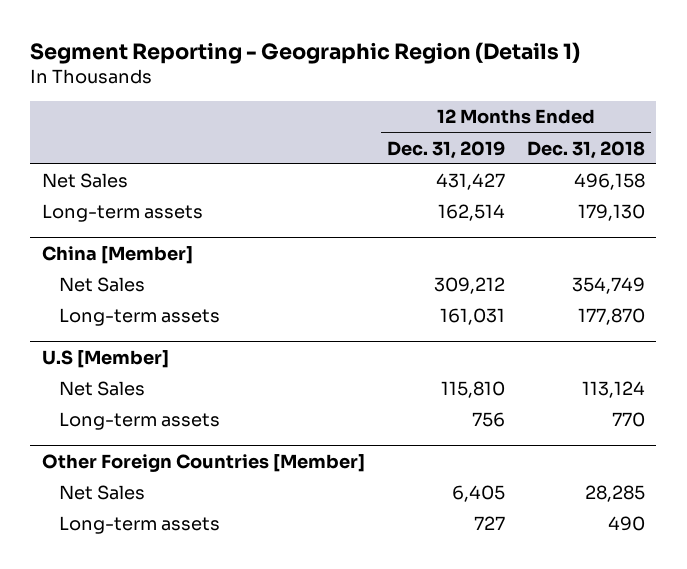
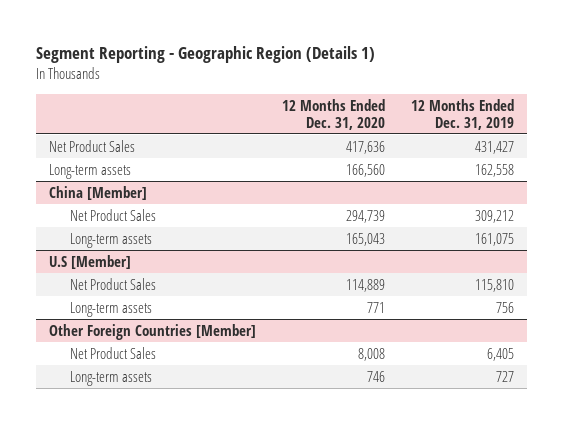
[527,140,646,159] Dec. 31, 2018 -> none
none -> [281,98,385,130] 12 Months Ended Dec. 31, 2020
[41,173,128,189] Net Sales -> [49,139,136,152] Net Product Sales
[437,204,505,222] 162,514 -> [474,163,514,177] 162,558
[58,277,145,293] Net Sales -> [70,208,157,221] Net Product Sales
[439,308,505,326] 161,031 -> [474,232,514,246] 161,075
[58,381,145,397] Net Sales -> [70,277,157,290] Net Product Sales
[58,485,145,501] Net Sales -> [70,346,157,359] Net Product Sales

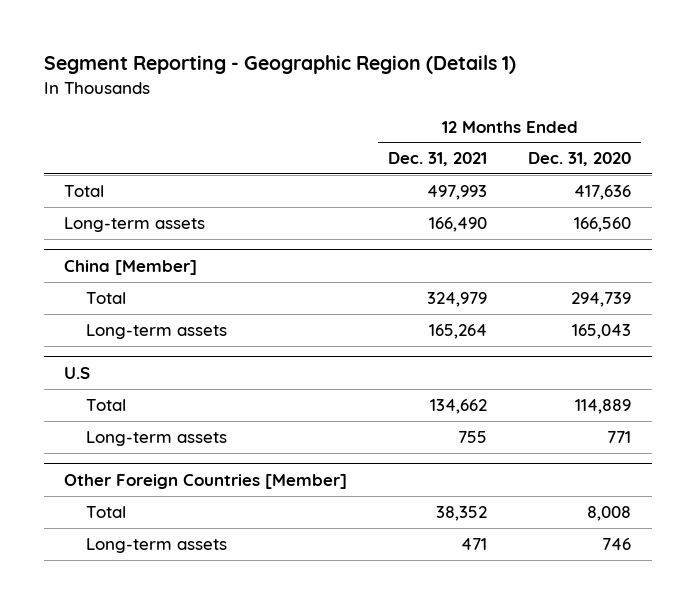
[410,98,514,130] 12 Months Ended Dec. 31, 2019 -> none
none -> [388,152,488,167] Dec. 31, 2021
[49,139,136,152] Net Product Sales -> [64,184,105,197] Total
[70,208,157,221] Net Product Sales -> [86,291,127,304] Total
[49,254,132,269] U.S [Member] -> [64,366,91,379] U.S
[70,277,157,290] Net Product Sales -> [86,398,127,411] Total
[70,346,157,359] Net Product Sales -> [86,505,127,518] Total

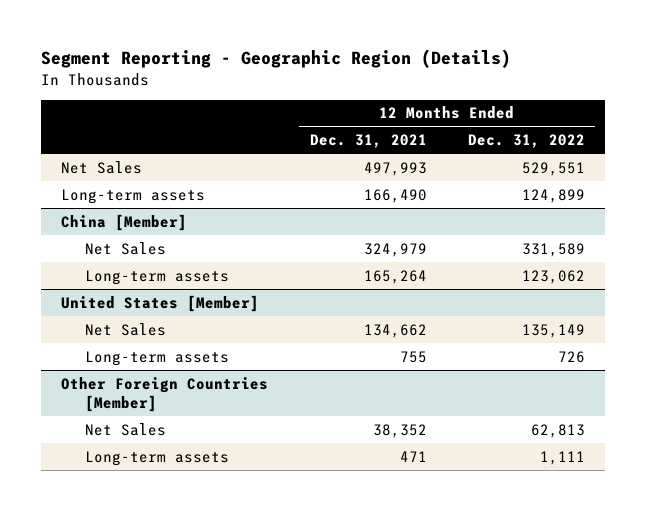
[43,55,516,75] Segment Reporting - Geographic Region (Details 1) -> [40,49,511,69] Segment Reporting - Geographic Region (Details)
[528,152,632,167] Dec. 31, 2020 -> none
none -> [467,134,585,149] Dec. 31, 2022
[64,184,105,197] Total -> [61,160,143,174] Net Sales
[86,291,127,304] Total -> [84,241,166,255] Net Sales
[64,366,91,379] U.S -> [61,294,260,312] United States [Member]
[86,398,127,411] Total -> [84,322,166,336] Net Sales
[86,505,127,518] Total -> [84,422,166,436] Net Sales

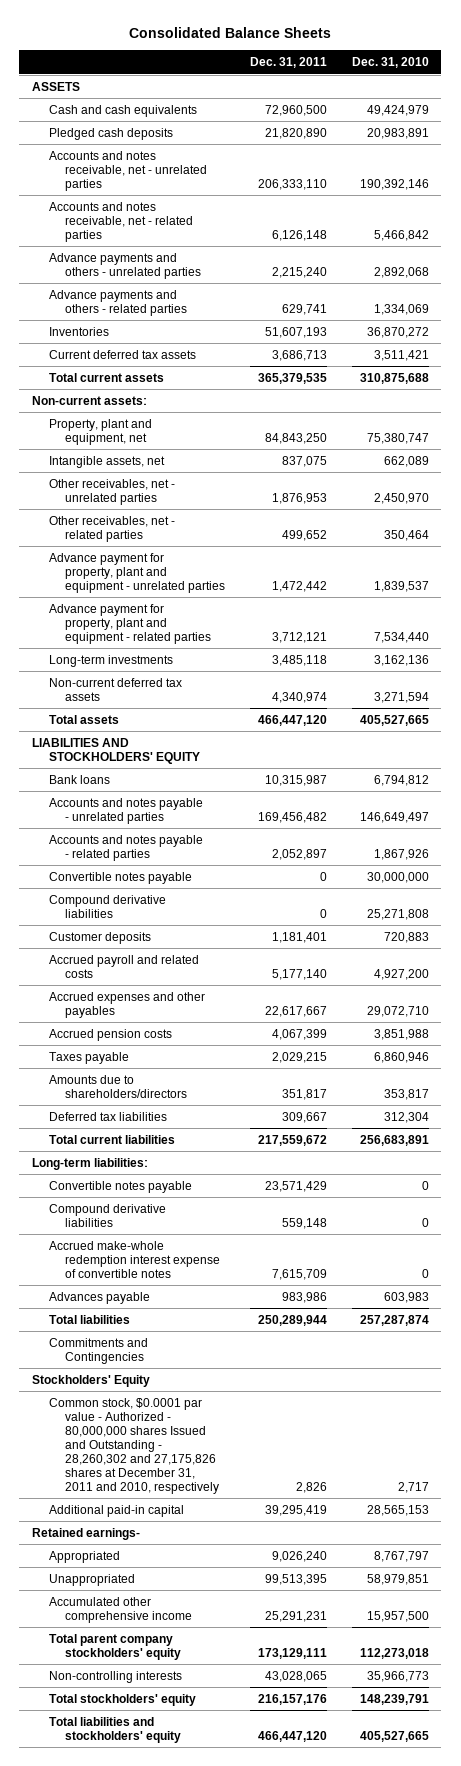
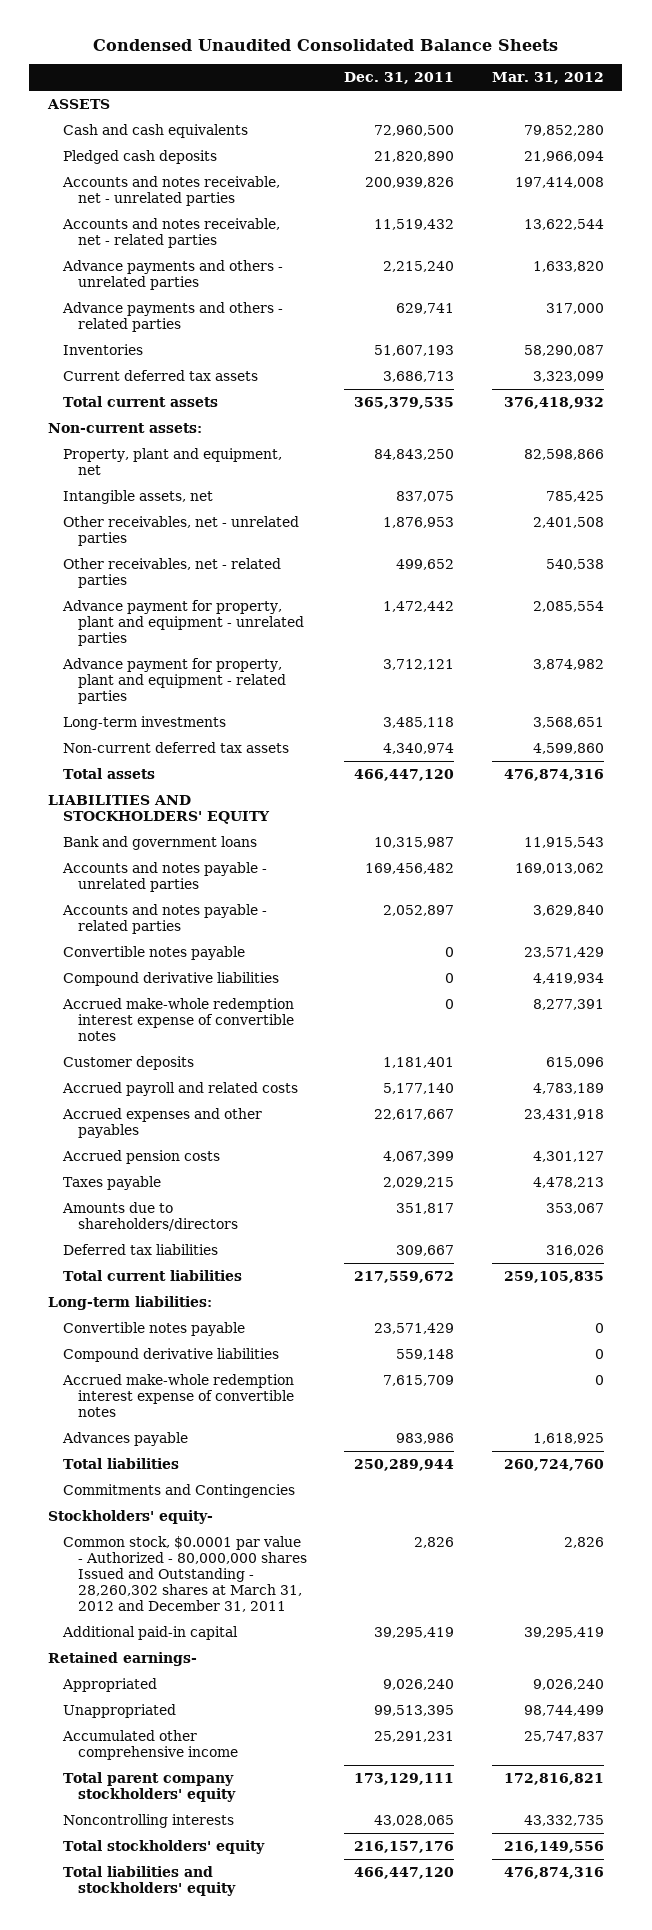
[129,27,332,39] Consolidated Balance Sheets -> [92,38,558,51] Condensed Unaudited Consolidated Balance Sheets
[351,57,429,69] Dec. 31, 2010 -> none
none -> [491,72,604,85] Mar. 31, 2012
[258,178,328,190] 206,333,110 -> [365,176,455,188] 200,939,826
[272,229,328,241] 6,126,148 -> [374,218,455,230] 11,519,432
[48,774,110,784] Bank loans -> [62,835,257,850] Bank and government loans
none -> [61,997,294,1042] Accrued make-whole redemption interest expense of convertible notes
[31,1374,150,1387] Stockholders' Equity -> [48,1509,214,1524] Stockholders' equity-
[48,1397,220,1494] Common stock, $0.0001 par value - Authorized - 80,000,000 shares Issued and Outstanding - 28,260,302 and 27,175,826 shares at December 31, 2011 and 2010, respectively -> [62,1535,307,1613] Common stock, $0.0001 par value - Authorized - 80,000,000 shares Issued and Outstanding - 28,260,302 shares at March 31, 2012 and December 31, 2011
[48,1670,182,1683] Non-controlling interests -> [62,1813,234,1828] Noncontrolling interests

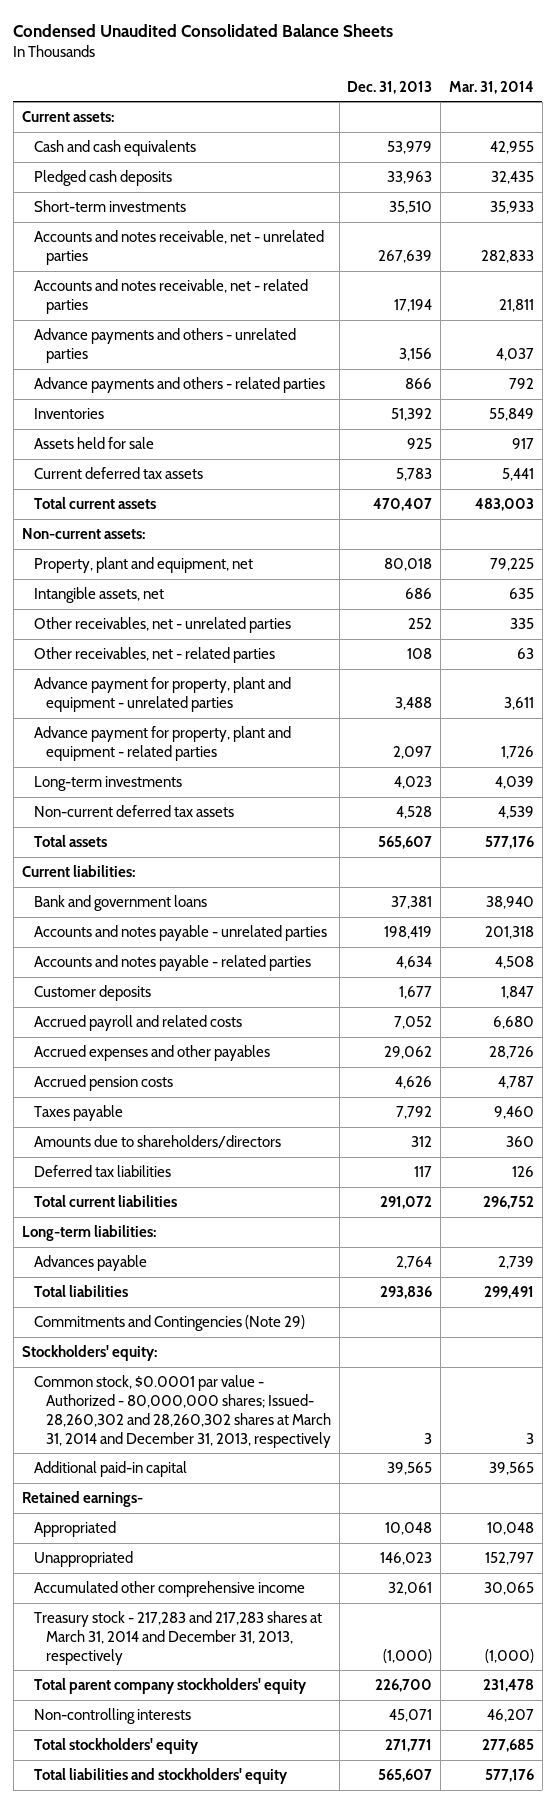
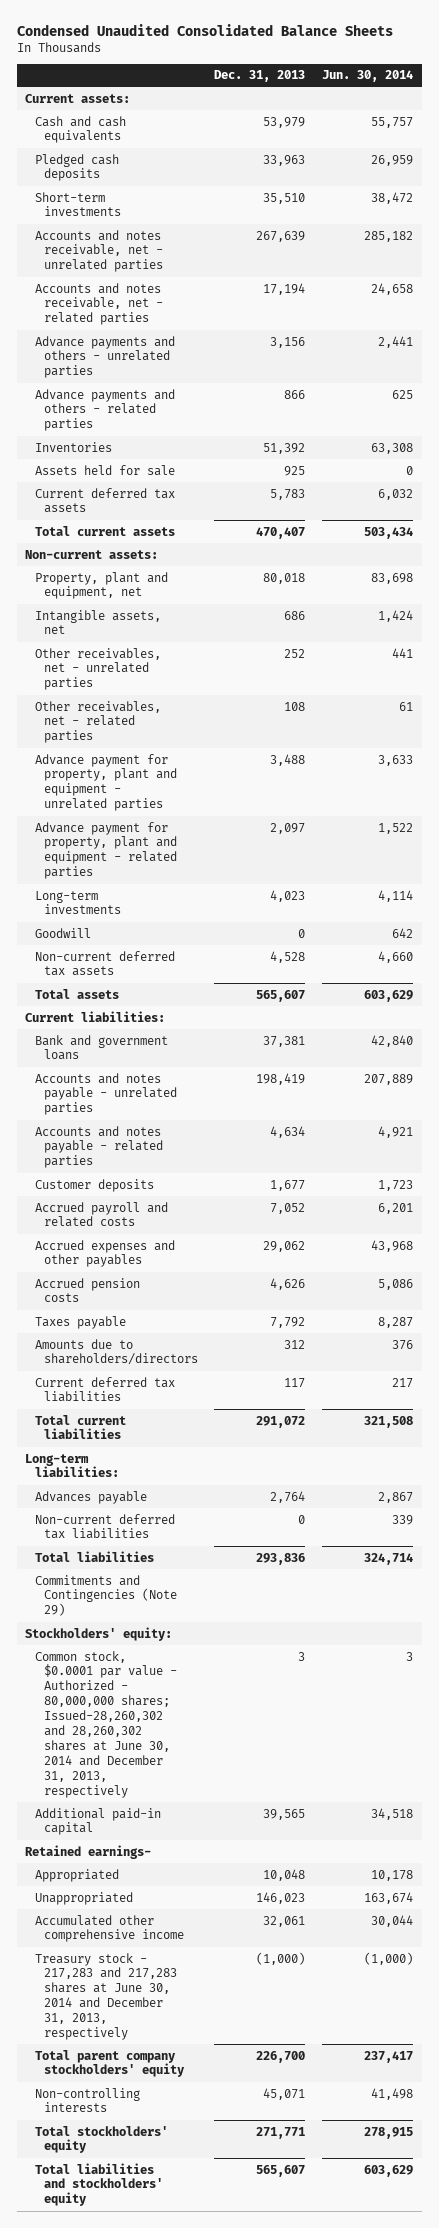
[448,80,534,94] Mar. 31, 2014 -> none
none -> [322,70,414,83] Jun. 30, 2014
none -> [34,927,91,938] Goodwill
[33,1165,171,1178] Deferred tax liabilities -> [34,1376,175,1403] Current deferred tax liabilities
none -> [34,1513,175,1540] Non-current deferred tax liabilities
[33,1375,331,1448] Common stock, $0.0001 par value - Authorized - 80,000,000 shares; Issued- 28,260,302 and 28,260,302 shares at March 31, 2014 and December 31, 2013, respectively -> [34,1650,177,1798] Common stock, $0.0001 par value - Authorized - 80,000,000 shares; Issued-28,260,302 and 28,260,302 shares at June 30, 2014 and December 31, 2013, respectively
[33,1611,322,1665] Treasury stock - 217,283 and 217,283 shares at March 31, 2014 and December 31, 2013, respectively -> [34,1952,177,2041] Treasury stock - 217,283 and 217,283 shares at June 30, 2014 and December 31, 2013, respectively

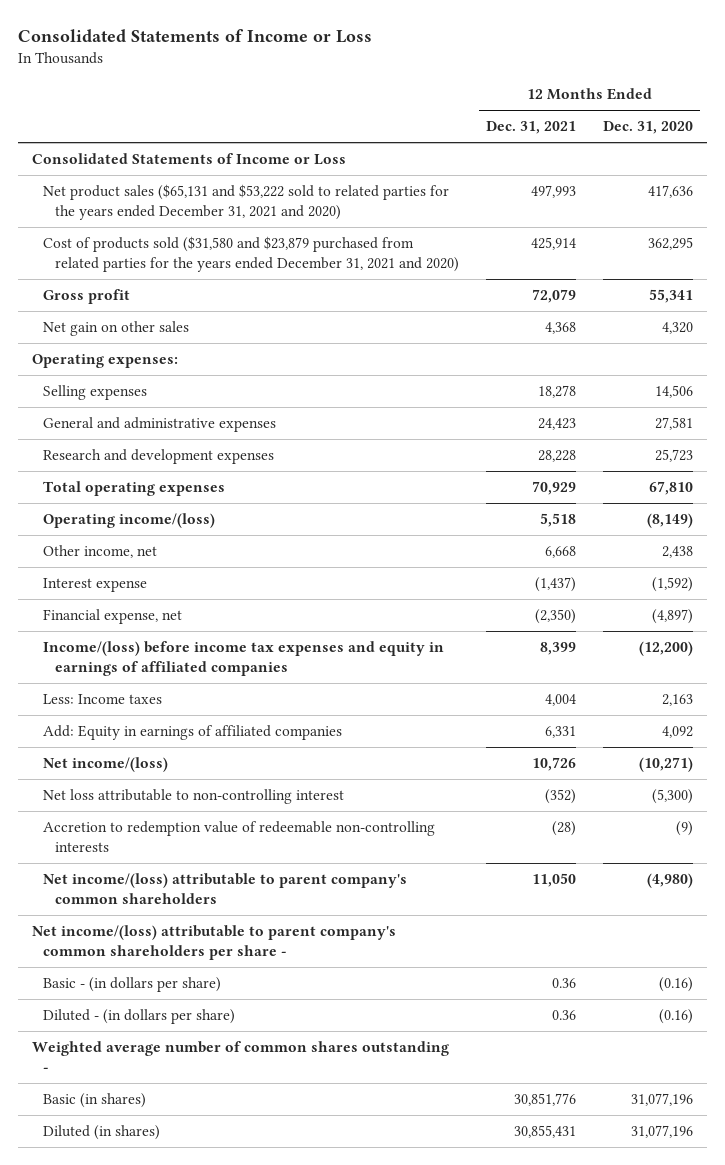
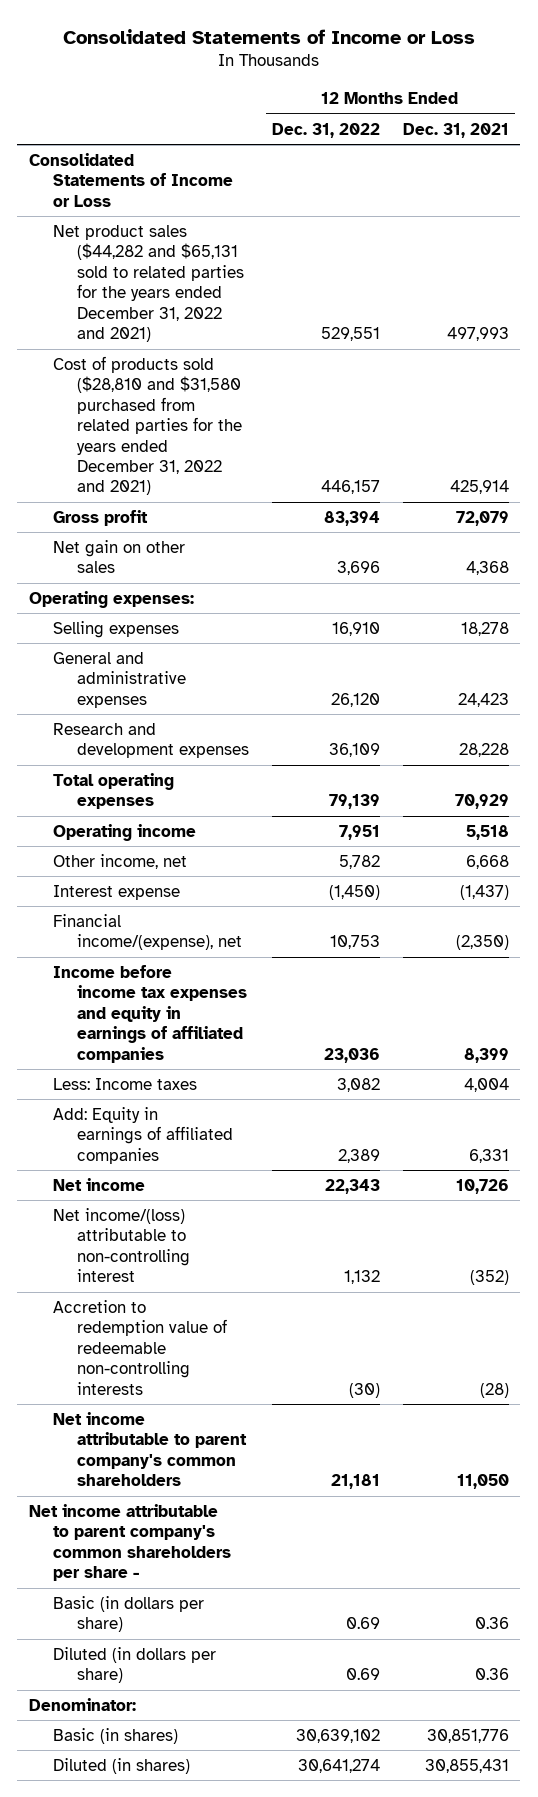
[603,121,694,135] Dec. 31, 2020 -> none
none -> [271,122,380,138] Dec. 31, 2022
[43,183,450,220] Net product sales ($65,131 and $53,222 sold to related parties for the years ended December 31, 2021 and 2020) -> [52,224,245,343] Net product sales ($44,282 and $65,131 sold to related parties for the years ended December 31, 2022 and 2021)
[43,235,459,272] Cost of products sold ($31,580 and $23,879 purchased from related parties for the years ended December 31, 2021 and 2020) -> [52,355,243,496] Cost of products sold ($28,810 and $31,580 purchased from related parties for the years ended December 31, 2022 and 2021)
[43,512,216,528] Operating income/(loss) -> [52,823,196,841] Operating income
[43,608,183,624] Financial expense, net -> [52,913,243,951] Financial income/(expense), net
[43,640,445,676] Income/(loss) before income tax expenses and equity in earnings of affiliated companies -> [52,964,248,1063] Income before income tax expenses and equity in earnings of affiliated companies
[43,756,169,772] Net income/(loss) -> [52,1177,145,1191] Net income
[43,788,345,804] Net loss attributable to non-controlling interest -> [52,1207,191,1283] Net income/(loss) attributable to non-controlling interest
[31,1040,449,1072] Weighted average number of common shares outstanding - -> none
[43,872,408,904] Net income/(loss) attributable to parent company's common shareholders -> [52,1411,248,1487] Net income attributable to parent company's common shareholders
[31,924,396,960] Net income/(loss) attributable to parent company's common shareholders per share - -> [28,1503,231,1582] Net income attributable to parent company's common shareholders per share -
[43,976,222,992] Basic - (in dollars per share) -> [52,1595,204,1633] Basic (in dollars per share)
[43,1008,236,1024] Diluted - (in dollars per share) -> [52,1646,216,1684] Diluted (in dollars per share)
none -> [28,1697,136,1711] Denominator:

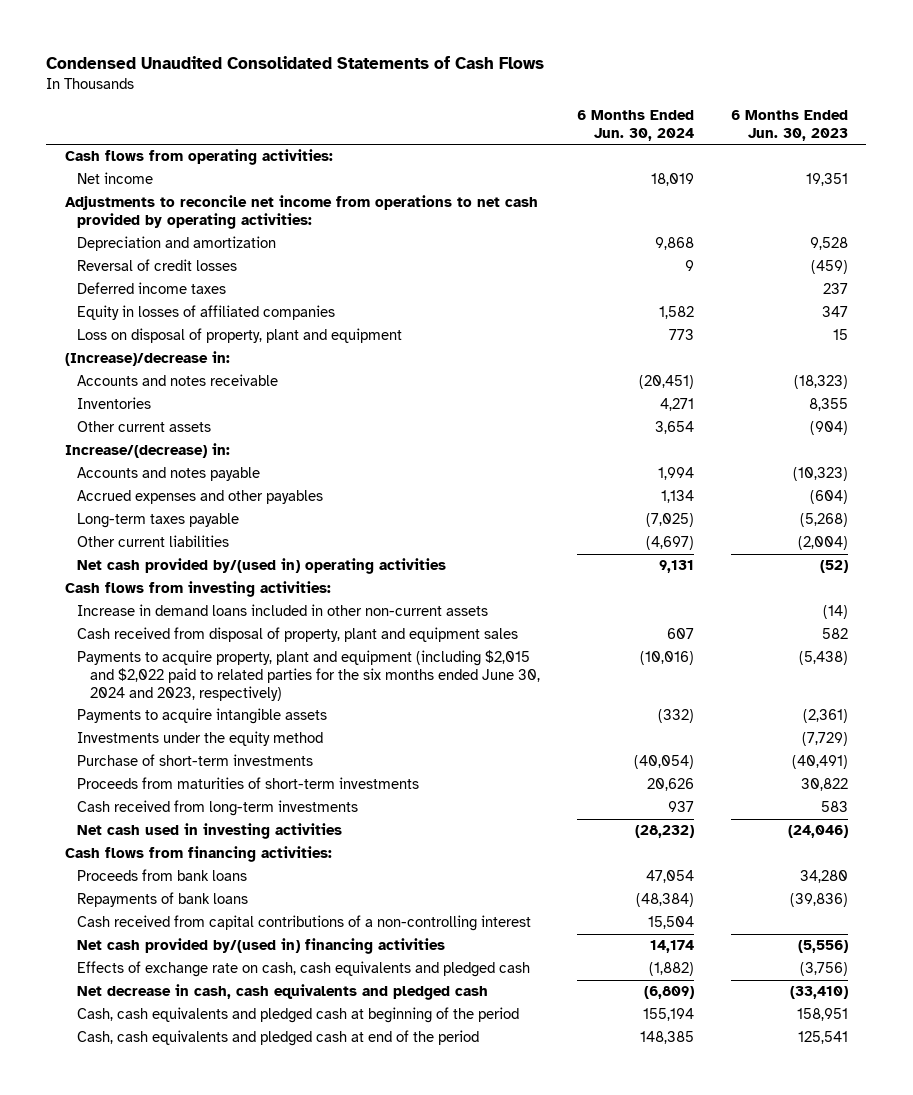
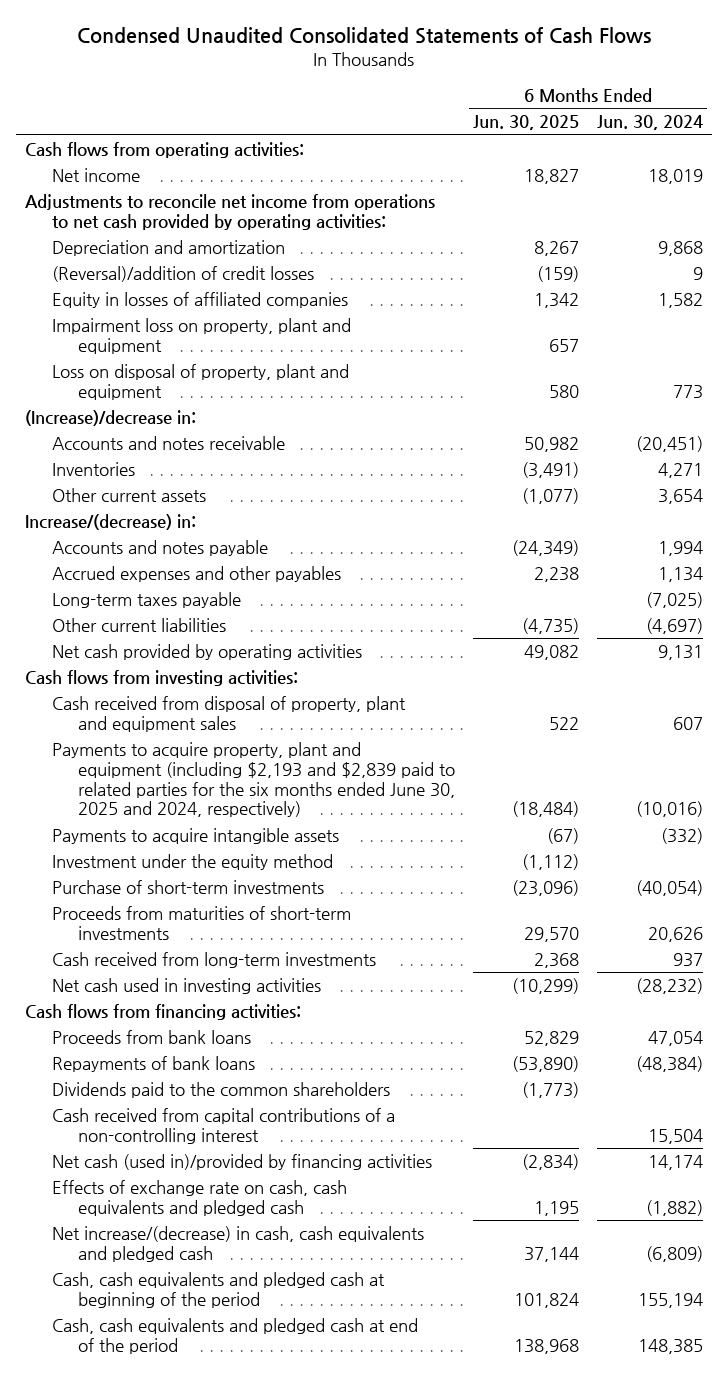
[730,110,848,142] 6 Months Ended Jun. 30, 2023 -> none
none -> [472,115,579,131] Jun. 30, 2025
[77,282,227,295] Deferred income taxes -> none
[77,259,238,272] Reversal of credit losses -> [51,266,314,283] (Reversal)/addition of credit losses
none -> [51,318,351,354] Impairment loss on property, plant and equipment
[77,558,447,575] Net cash provided by/(used in) operating activities -> [51,644,362,661] Net cash provided by operating activities
[77,604,489,617] Increase in demand loans included in other non-current assets -> none
[77,650,540,701] Payments to acquire property, plant and equipment (including $2,015 and $2,022 paid to related parties for the six months ended June 30, 2024 and 2023, respectively) -> [51,742,456,818] Payments to acquire property, plant and equipment (including $2,193 and $2,839 paid to related parties for the six months ended June 30, 2025 and 2024, respectively)
[77,731,324,747] Investments under the equity method -> [51,854,333,871] Investment under the equity method
none -> [51,1082,390,1099] Dividends paid to the common shareholders
[77,938,446,955] Net cash provided by/(used in) financing activities -> [51,1154,432,1171] Net cash (used in)/provided by financing activities
[77,984,489,1001] Net decrease in cash, cash equivalents and pledged cash -> [51,1226,424,1262] Net increase/(decrease) in cash, cash equivalents and pledged cash

